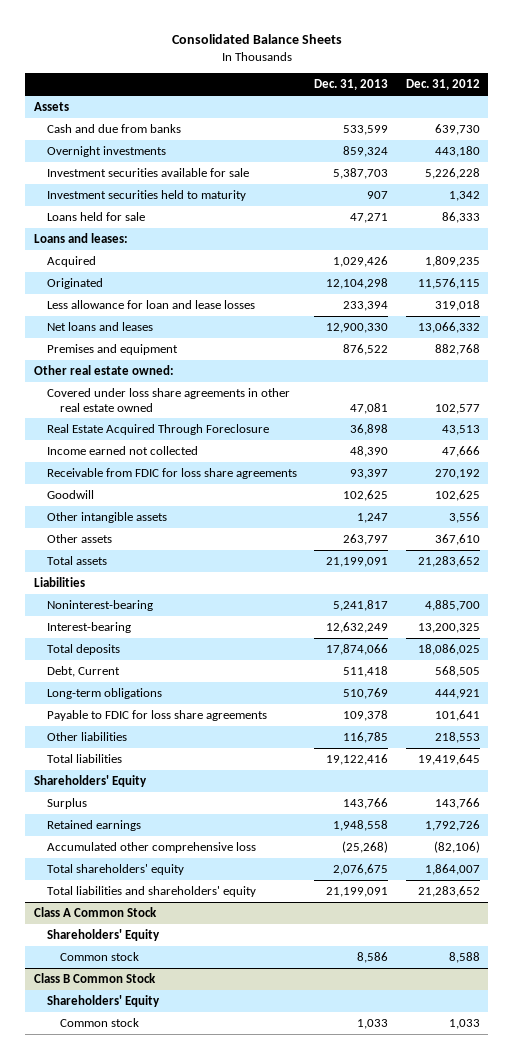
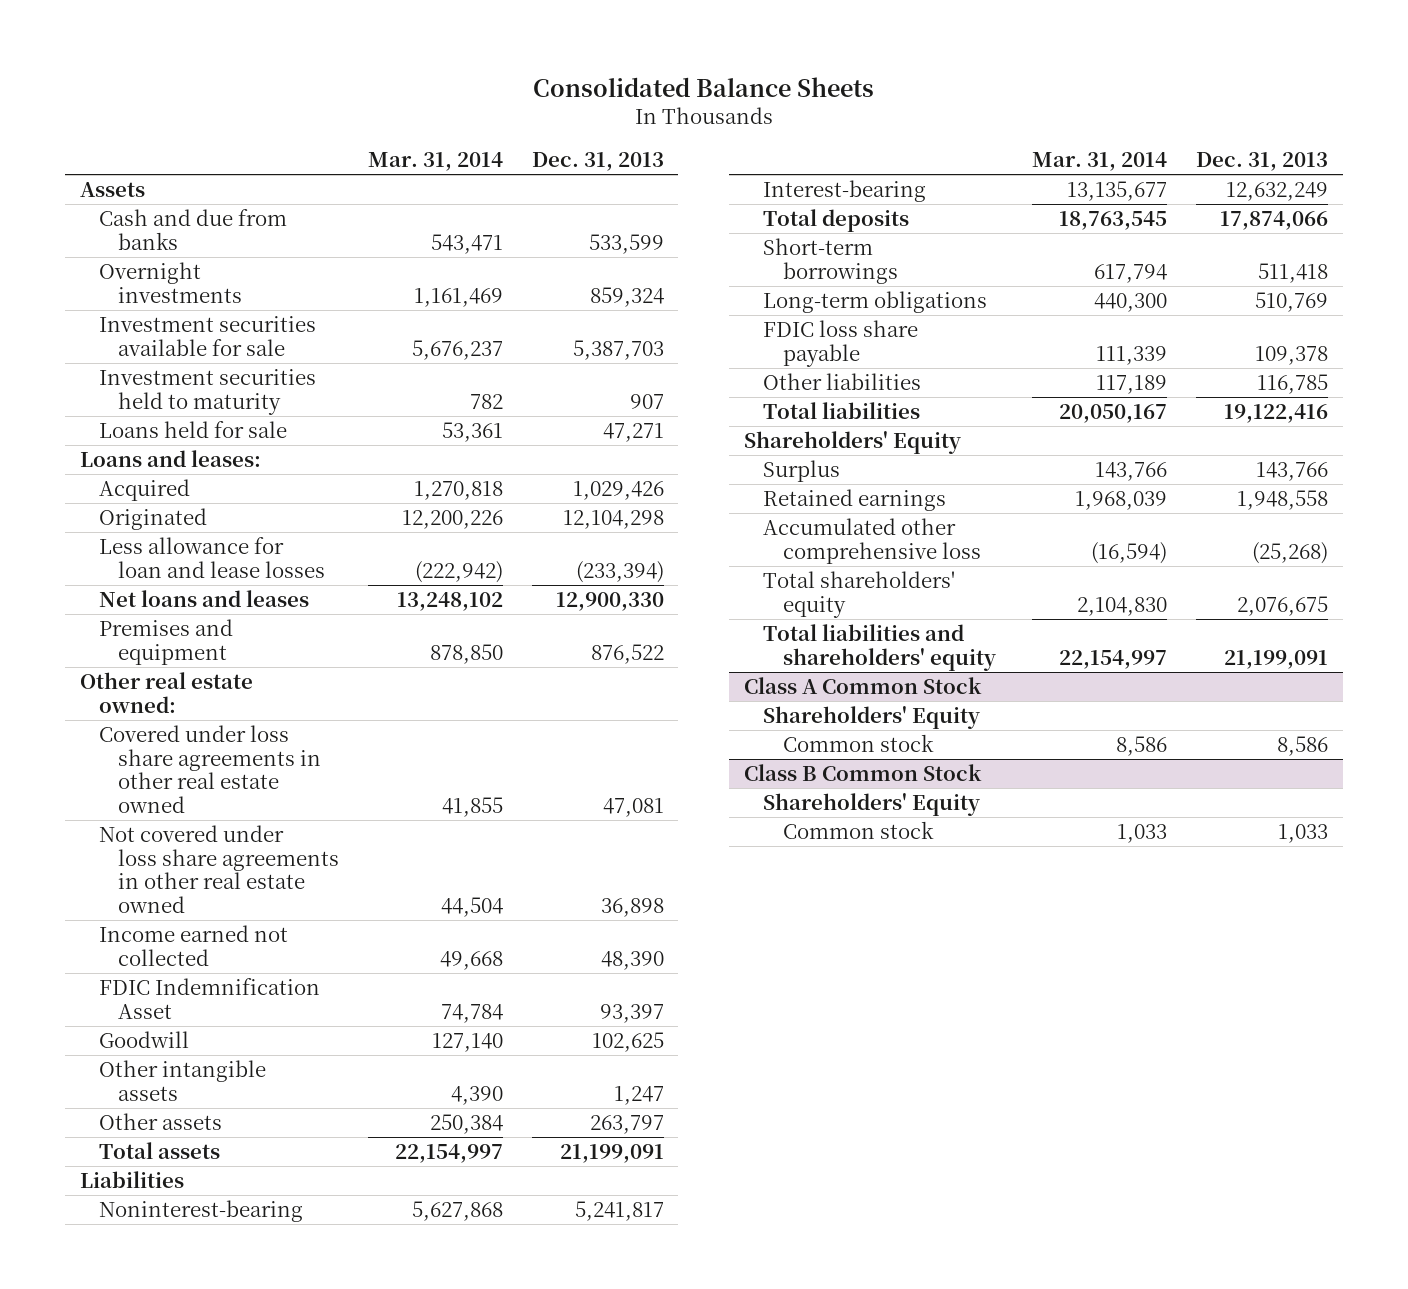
[405,79,480,91] Dec. 31, 2012 -> none
none -> [368,151,504,171] Mar. 31, 2014
[343,301,389,312] 233,394 -> [576,560,665,583] (233,394)
[46,424,269,436] Real Estate Acquired Through Foreclosure -> [98,825,340,914] Not covered under loss share agreements in other real estate owned
[46,468,297,480] Receivable from FDIC for loss share agreements -> [98,978,320,1019] FDIC Indemnification Asset
[46,666,120,678] Debt, Current -> [763,238,898,284] Short-term borrowings
[46,710,267,722] Payable to FDIC for loss share agreements -> [763,320,919,367] FDIC loss share payable

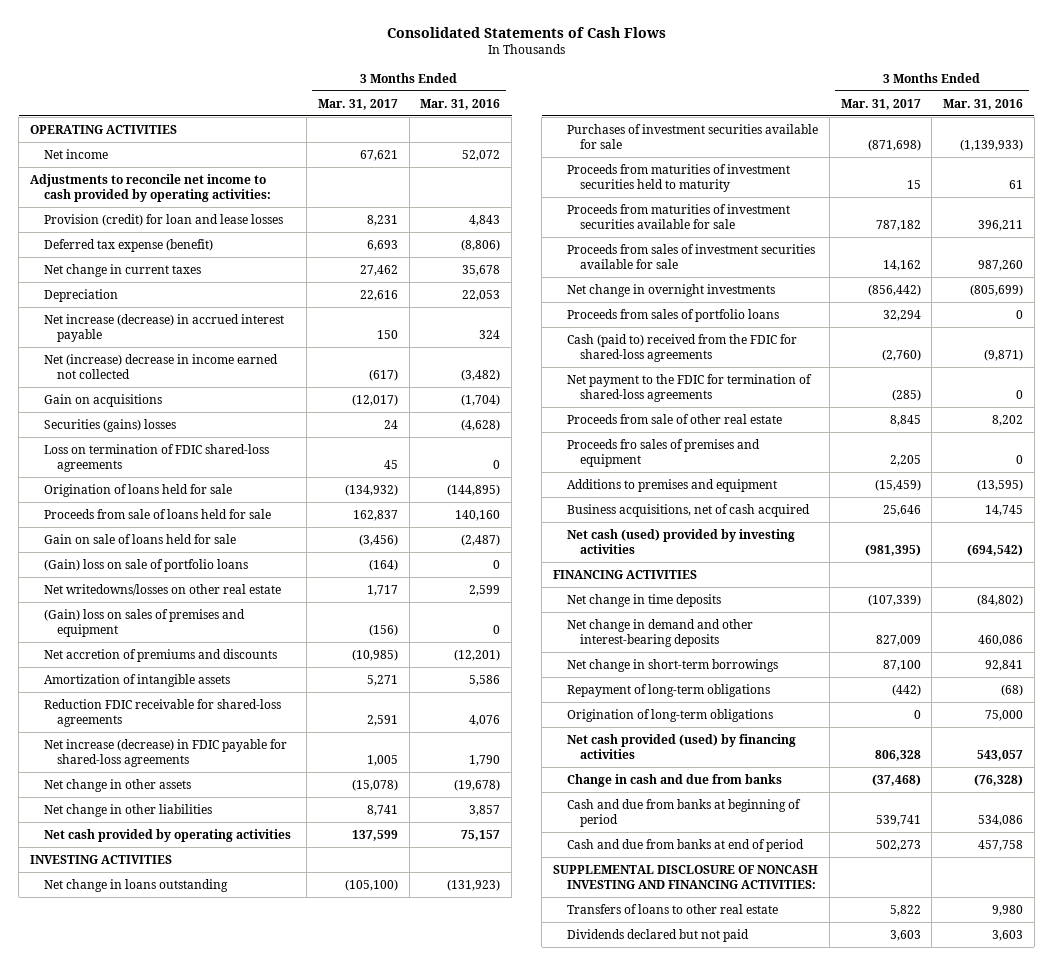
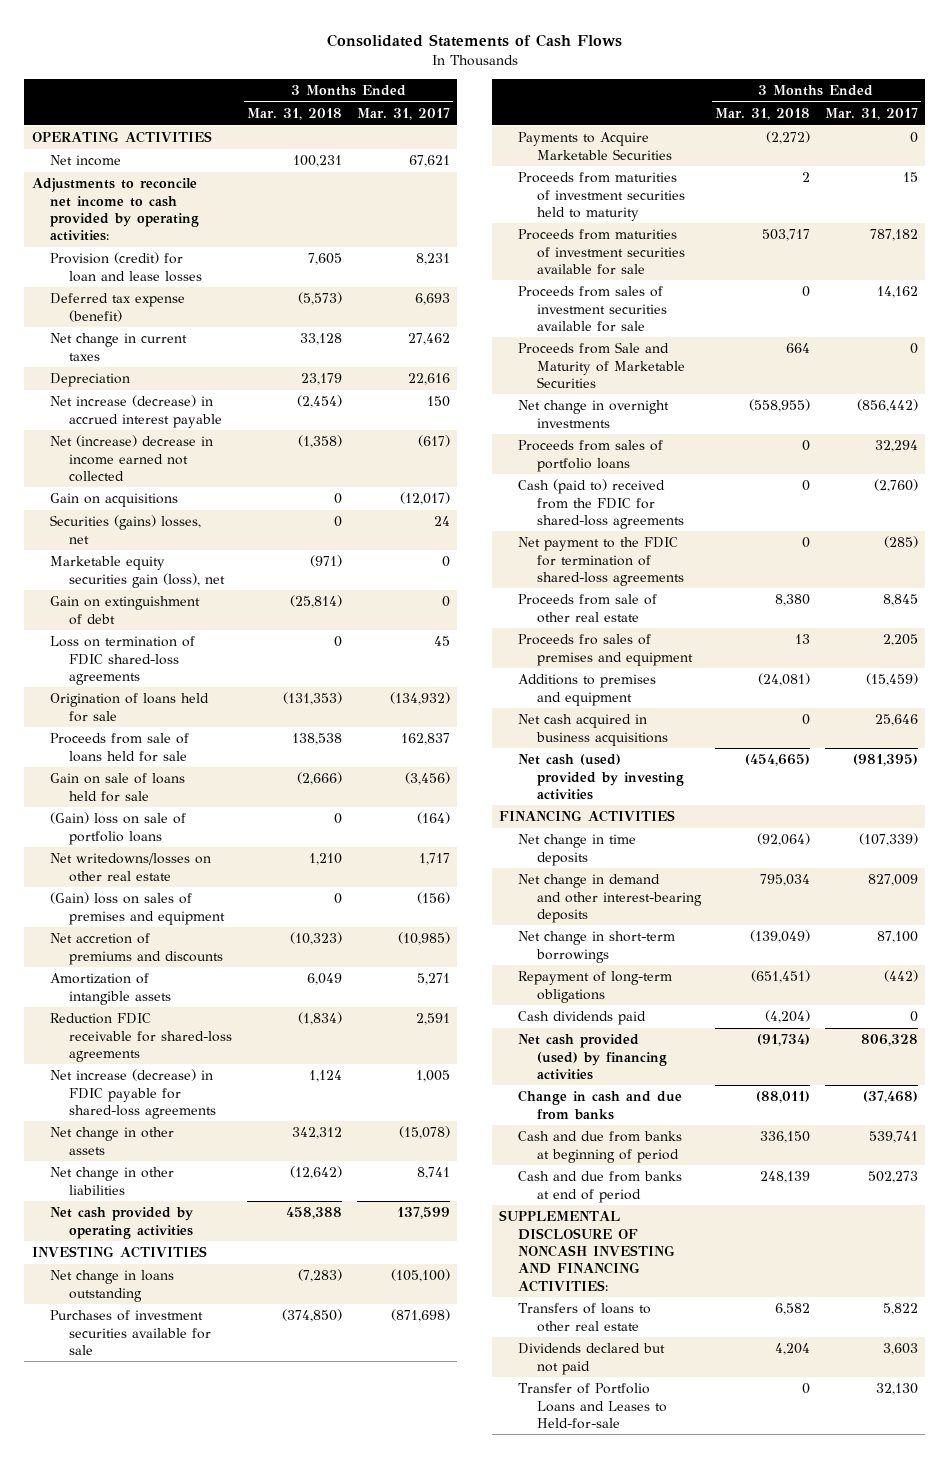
[420,98,501,110] Mar. 31, 2016 -> none
none -> [247,108,343,121] Mar. 31, 2018
[43,418,176,432] Securities (gains) losses -> [50,515,202,544] Securities (gains) losses, net
none -> [50,556,226,588] Marketable equity securities gain (loss), net
none -> [50,596,201,625] Gain on extinguishment of debt
none -> [518,132,672,160] Payments to Acquire Marketable Securities
none -> [518,342,685,388] Proceeds from Sale and Maturity of Marketable Securities
[566,503,810,517] Business acquisitions, net of cash acquired -> [518,714,668,746] Net cash acquired in business acquisitions
[566,708,773,722] Origination of long-term obligations -> none
none -> [518,1011,647,1026] Cash dividends paid
none -> [518,1383,667,1429] Transfer of Portfolio Loans and Leases to Held-for-sale

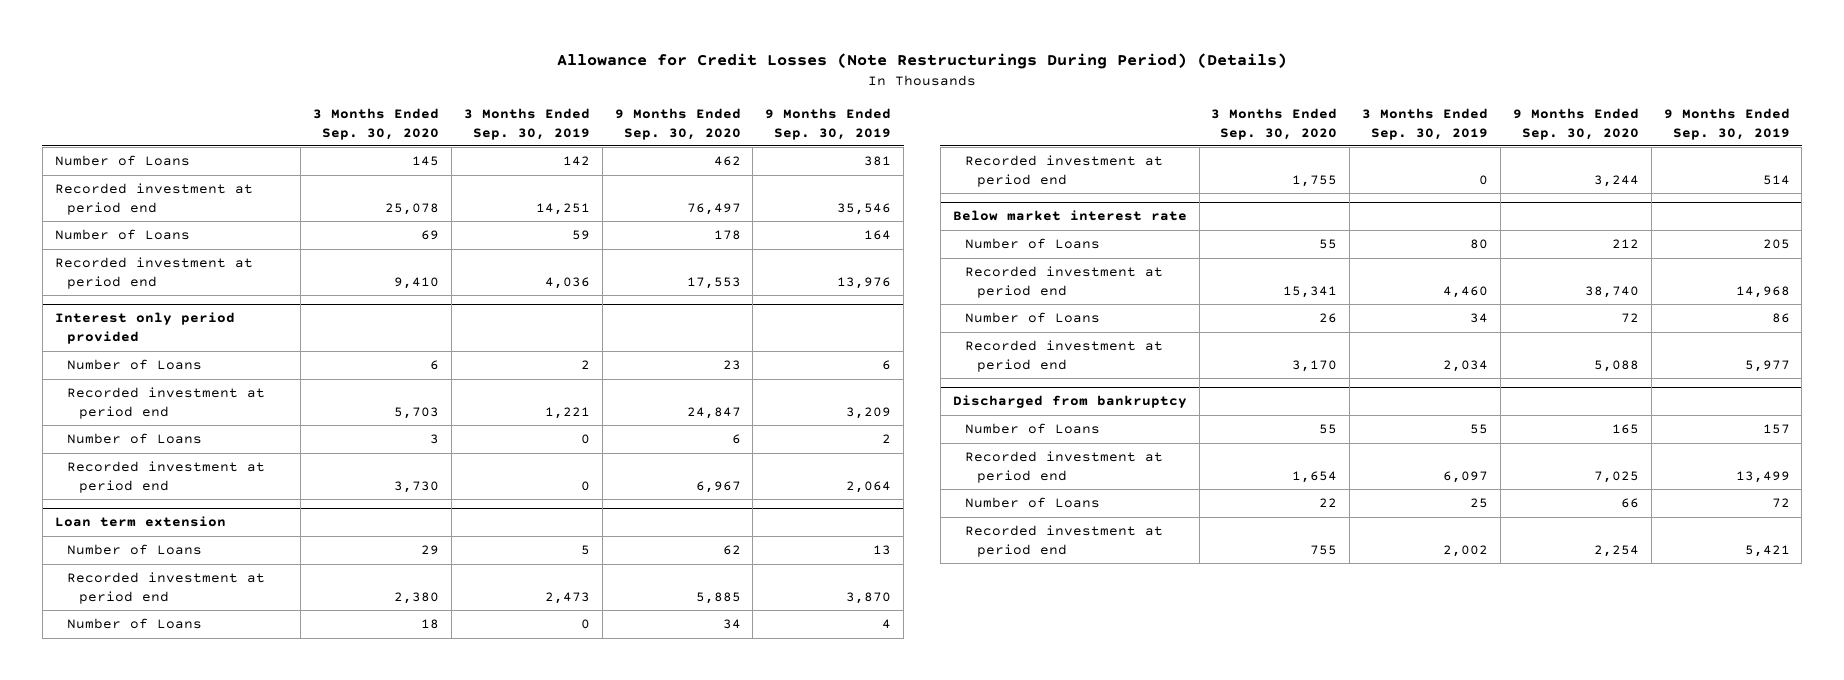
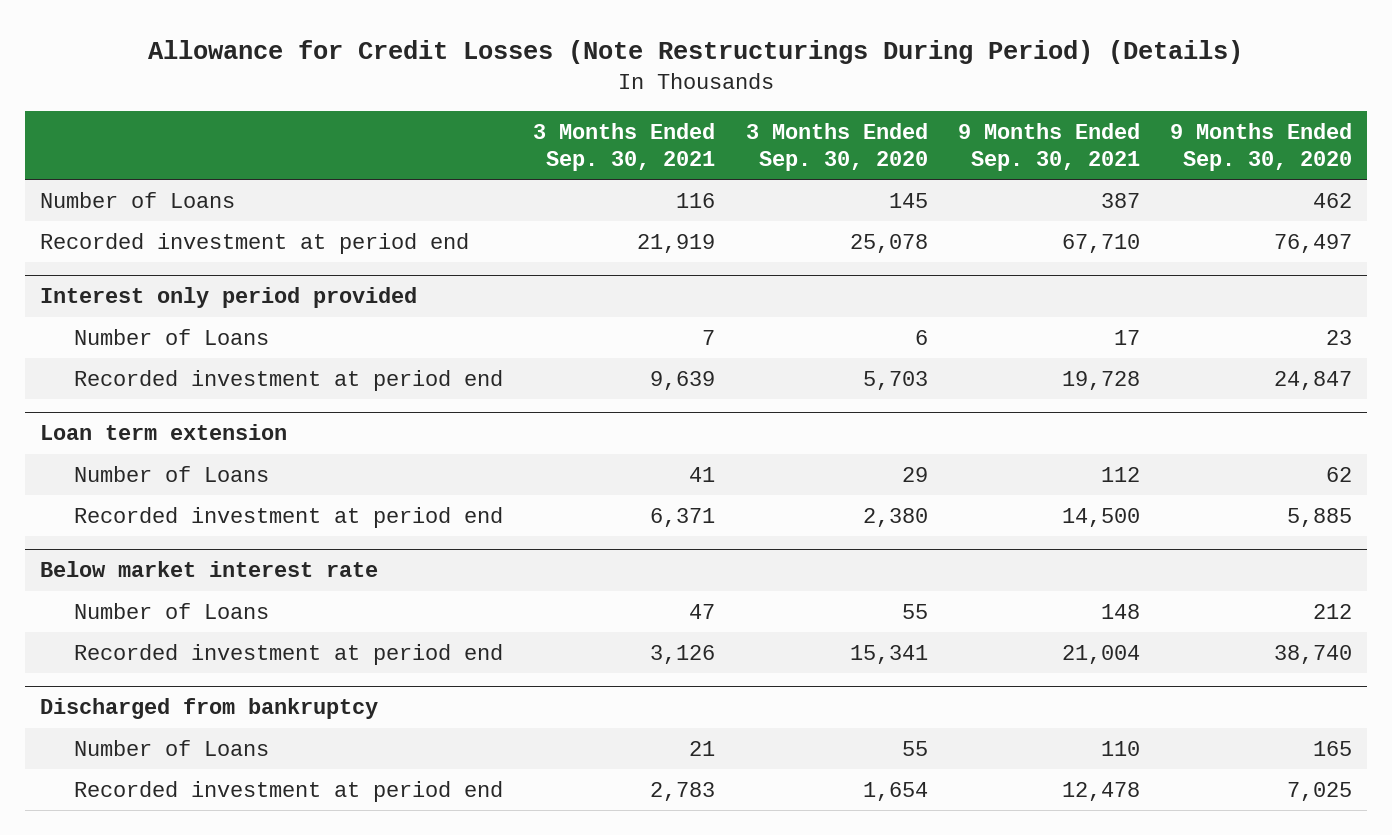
[463,107,590,140] 3 Months Ended Sep. 30, 2019 -> none
[765,107,892,140] 9 Months Ended Sep. 30, 2019 -> none
none -> [533,123,716,171] 3 Months Ended Sep. 30, 2021
none -> [957,123,1140,171] 9 Months Ended Sep. 30, 2021
[54,229,190,241] Number of Loans -> none
[54,257,253,289] Recorded investment at period end -> none
[66,433,202,445] Number of Loans -> none
[66,461,265,493] Recorded investment at period end -> none
[66,618,202,630] Number of Loans -> none
[964,155,1163,187] Recorded investment at period end -> none
[964,312,1100,324] Number of Loans -> none
[964,340,1163,372] Recorded investment at period end -> none
[964,497,1100,509] Number of Loans -> none
[964,525,1163,557] Recorded investment at period end -> none

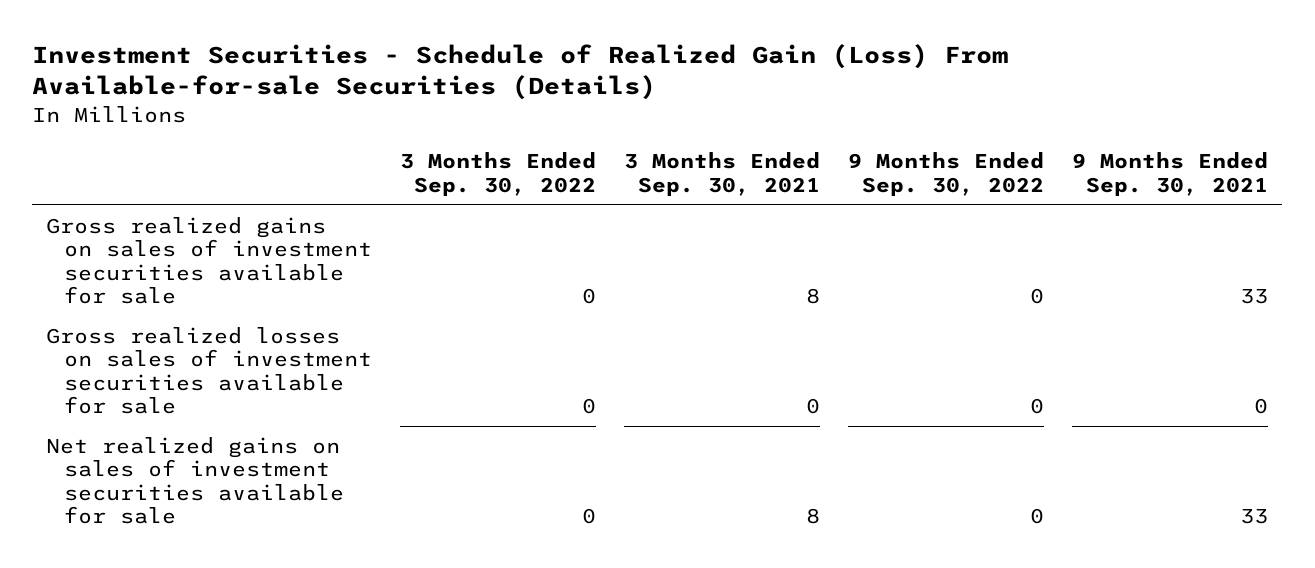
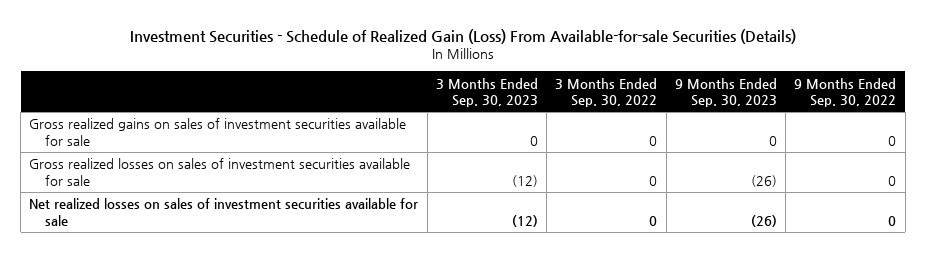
[624,152,821,196] 3 Months Ended Sep. 30, 2021 -> none
[1072,152,1269,196] 9 Months Ended Sep. 30, 2021 -> none
none -> [435,77,538,108] 3 Months Ended Sep. 30, 2023
none -> [674,77,777,108] 9 Months Ended Sep. 30, 2023
[46,436,345,525] Net realized gains on sales of investment securities available for sale -> [29,198,419,226] Net realized losses on sales of investment securities available for sale

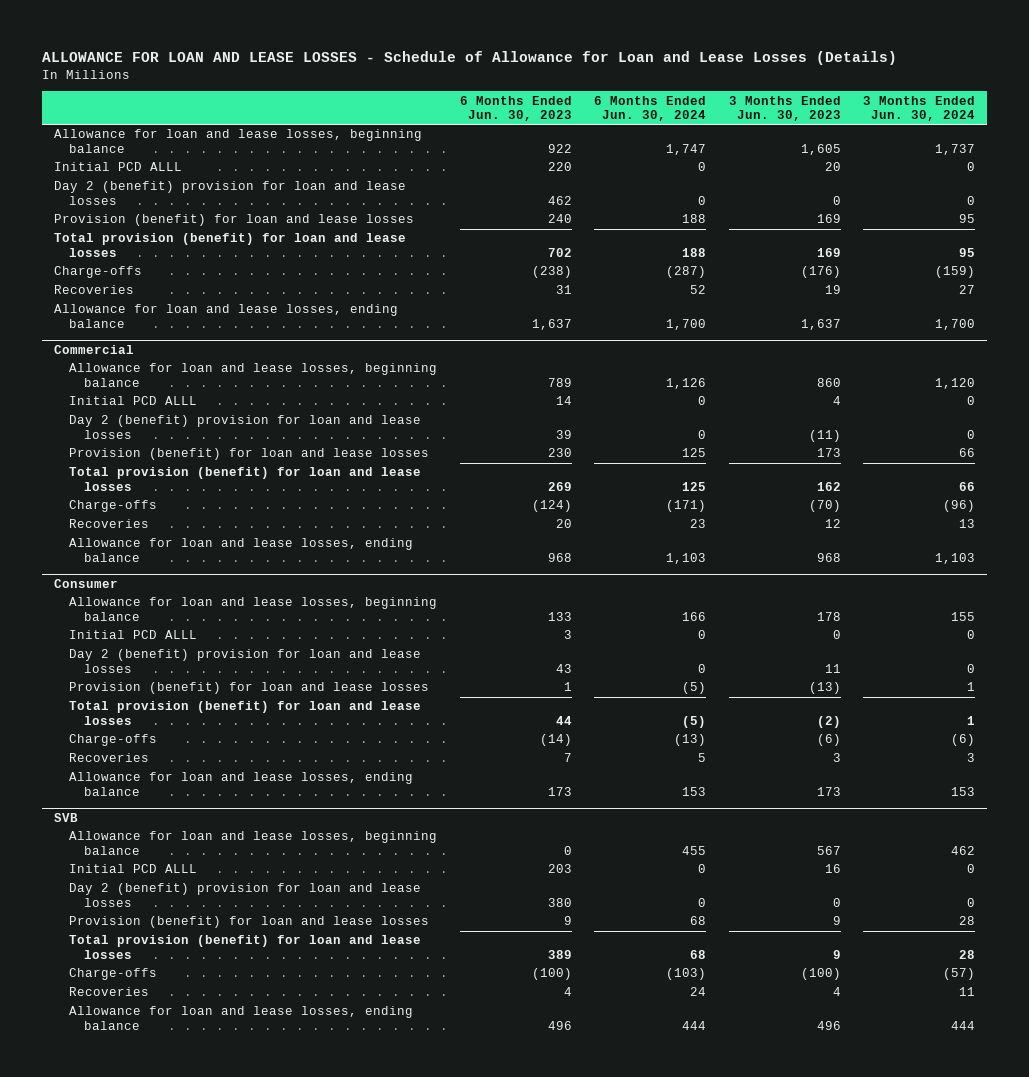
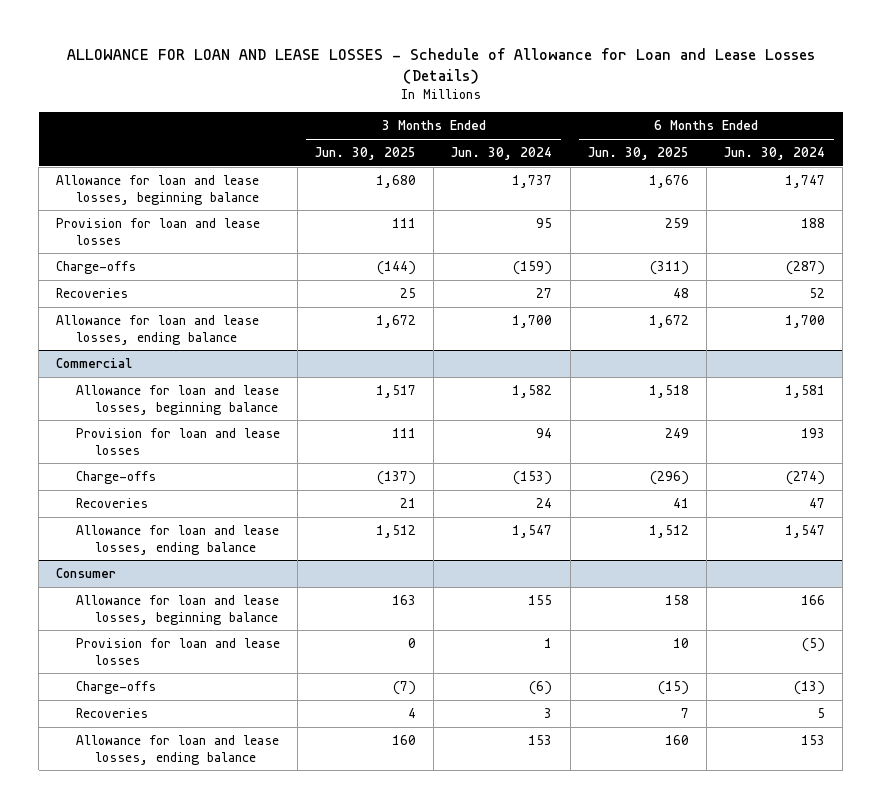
[459,95,572,122] 6 Months Ended Jun. 30, 2023 -> none
[728,95,841,122] 3 Months Ended Jun. 30, 2023 -> none
none -> [315,146,417,160] Jun. 30, 2025
none -> [587,146,689,160] Jun. 30, 2025
[53,162,182,172] Initial PCD ALLL -> none
[53,181,406,205] Day 2 (benefit) provision for loan and lease losses -> none
[53,233,406,257] Total provision (benefit) for loan and lease losses -> none
[53,214,414,227] Provision (benefit) for loan and lease losses -> [56,217,261,245] Provision for loan and lease losses
[68,396,197,406] Initial PCD ALLL -> none
[68,415,421,439] Day 2 (benefit) provision for loan and lease losses -> none
[68,467,421,491] Total provision (benefit) for loan and lease losses -> none
[666,377,707,389] 1,126 -> [784,384,825,398] 1,581
[935,377,976,389] 1,120 -> [512,384,553,398] 1,582
[68,448,429,461] Provision (benefit) for loan and lease losses -> [75,427,280,455] Provision for loan and lease losses
[682,448,707,458] 125 -> [800,427,825,438] 193
[959,448,976,458] 66 -> [536,427,553,438] 94
[666,500,707,513] (171) -> [785,470,825,485] (274)
[943,500,976,513] (96) -> [513,470,553,485] (153)
[690,519,707,529] 23 -> [808,497,825,508] 47
[959,519,976,529] 13 -> [536,497,553,508] 24
[666,552,707,564] 1,103 -> [784,524,825,538] 1,547
[935,552,976,564] 1,103 -> [512,524,553,538] 1,547
[68,630,197,640] Initial PCD ALLL -> none
[68,649,421,673] Day 2 (benefit) provision for loan and lease losses -> none
[68,701,421,725] Total provision (benefit) for loan and lease losses -> none
[68,682,429,695] Provision (benefit) for loan and lease losses -> [75,637,280,665] Provision for loan and lease losses
[53,812,78,822] SVB -> none
[68,831,437,855] Allowance for loan and lease losses, beginning balance -> none
[68,864,197,874] Initial PCD ALLL -> none
[68,883,421,907] Day 2 (benefit) provision for loan and lease losses -> none
[68,916,429,929] Provision (benefit) for loan and lease losses -> none
[68,935,421,959] Total provision (benefit) for loan and lease losses -> none
[68,968,157,981] Charge-offs -> none
[68,987,149,997] Recoveries -> none
[68,1006,413,1030] Allowance for loan and lease losses, ending balance -> none

